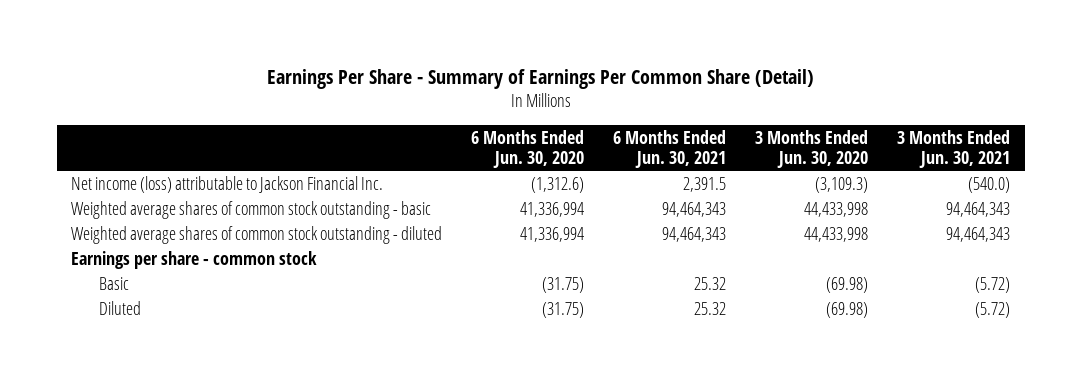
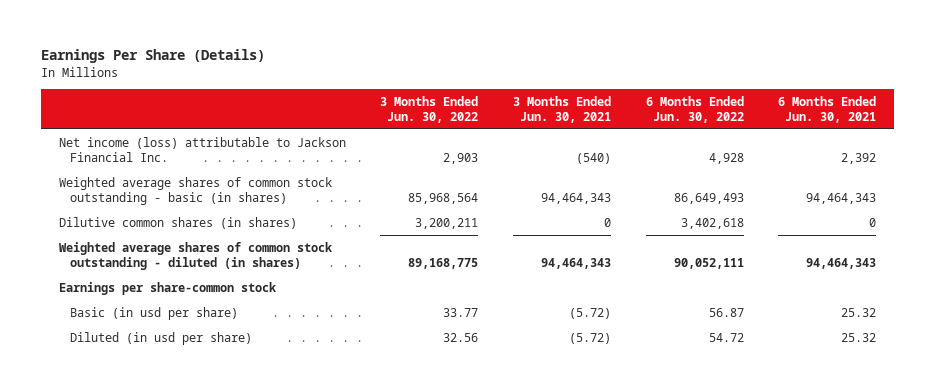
[266,68,814,89] Earnings Per Share - Summary of Earnings Per Common Share (Detail) -> [41,49,266,64] Earnings Per Share (Details)
[471,129,585,168] 6 Months Ended Jun. 30, 2020 -> none
[755,129,869,168] 3 Months Ended Jun. 30, 2020 -> none
none -> [380,95,479,123] 3 Months Ended Jun. 30, 2022
none -> [645,95,744,123] 6 Months Ended Jun. 30, 2022
[683,176,727,192] 2,391.5 -> [841,153,877,165] 2,392
[968,176,1011,193] (540.0) -> [575,153,611,165] (540)
[71,200,432,219] Weighted average shares of common stock outstanding - basic -> [58,176,332,206] Weighted average shares of common stock outstanding - basic (in shares)
none -> [58,216,297,229] Dilutive common shares (in shares)
[71,225,443,244] Weighted average shares of common stock outstanding - diluted -> [58,241,333,271] Weighted average shares of common stock outstanding - diluted (in shares)
[71,250,318,269] Earnings per share - common stock -> [58,281,277,295] Earnings per share-common stock
[98,276,129,290] Basic -> [69,306,238,320] Basic (in usd per share)
[98,300,141,315] Diluted -> [69,331,252,345] Diluted (in usd per share)

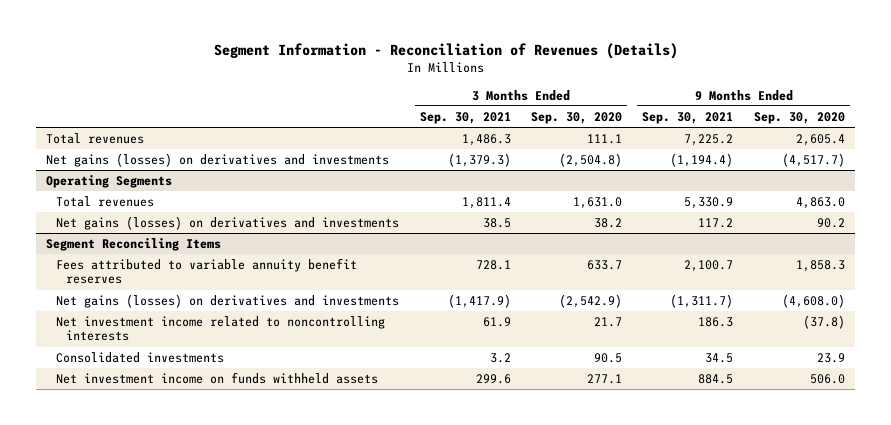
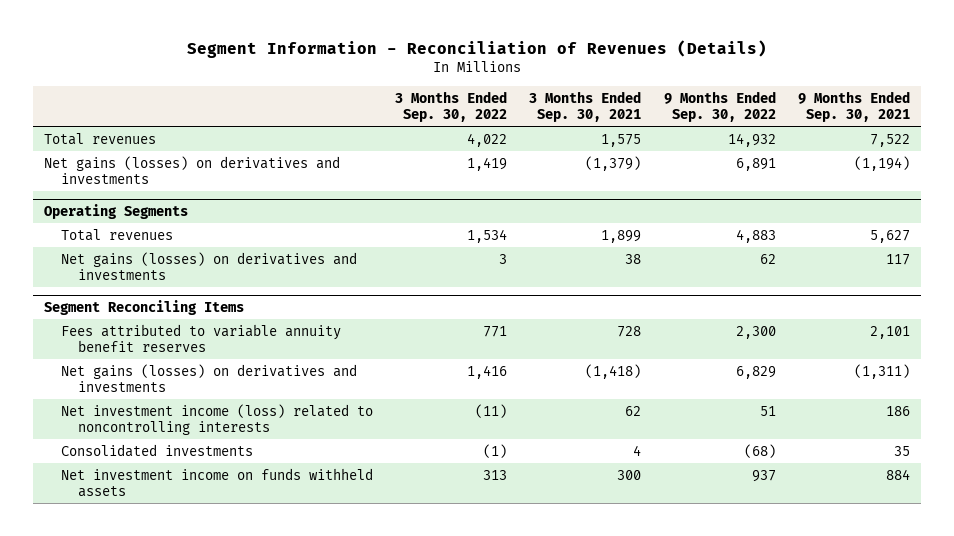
[531,111,623,124] Sep. 30, 2020 -> none
[753,111,845,124] Sep. 30, 2020 -> none
none -> [395,90,508,123] 3 Months Ended Sep. 30, 2022
none -> [663,90,776,123] 9 Months Ended Sep. 30, 2022
[461,133,511,146] 1,486.3 -> [601,133,642,147] 1,575
[684,133,734,146] 7,225.2 -> [870,133,911,147] 7,522
[447,152,511,167] (1,379.3) -> [585,155,642,171] (1,379)
[670,152,734,167] (1,194.4) -> [854,155,911,171] (1,194)
[461,196,511,209] 1,811.4 -> [601,229,642,243] 1,899
[684,196,734,209] 5,330.9 -> [870,229,911,243] 5,627
[482,217,511,228] 38.5 -> [625,253,642,264] 38
[698,217,734,228] 117.2 -> [886,253,911,265] 117
[475,259,511,270] 728.1 -> [617,325,642,337] 728
[684,259,734,272] 2,100.7 -> [870,325,911,339] 2,101
[447,293,511,308] (1,417.9) -> [585,363,642,379] (1,418)
[670,293,734,308] (1,311.7) -> [854,363,911,379] (1,311)
[56,315,386,342] Net investment income related to noncontrolling interests -> [60,403,373,436] Net investment income (loss) related to noncontrolling interests
[482,316,511,327] 61.9 -> [625,405,642,416] 62
[698,316,734,327] 186.3 -> [886,405,911,416] 186
[489,352,511,363] 3.2 -> [633,444,642,456] 4
[705,352,734,363] 34.5 -> [894,445,911,456] 35
[475,373,511,384] 299.6 -> [617,469,642,480] 300
[698,373,734,384] 884.5 -> [886,468,911,480] 884

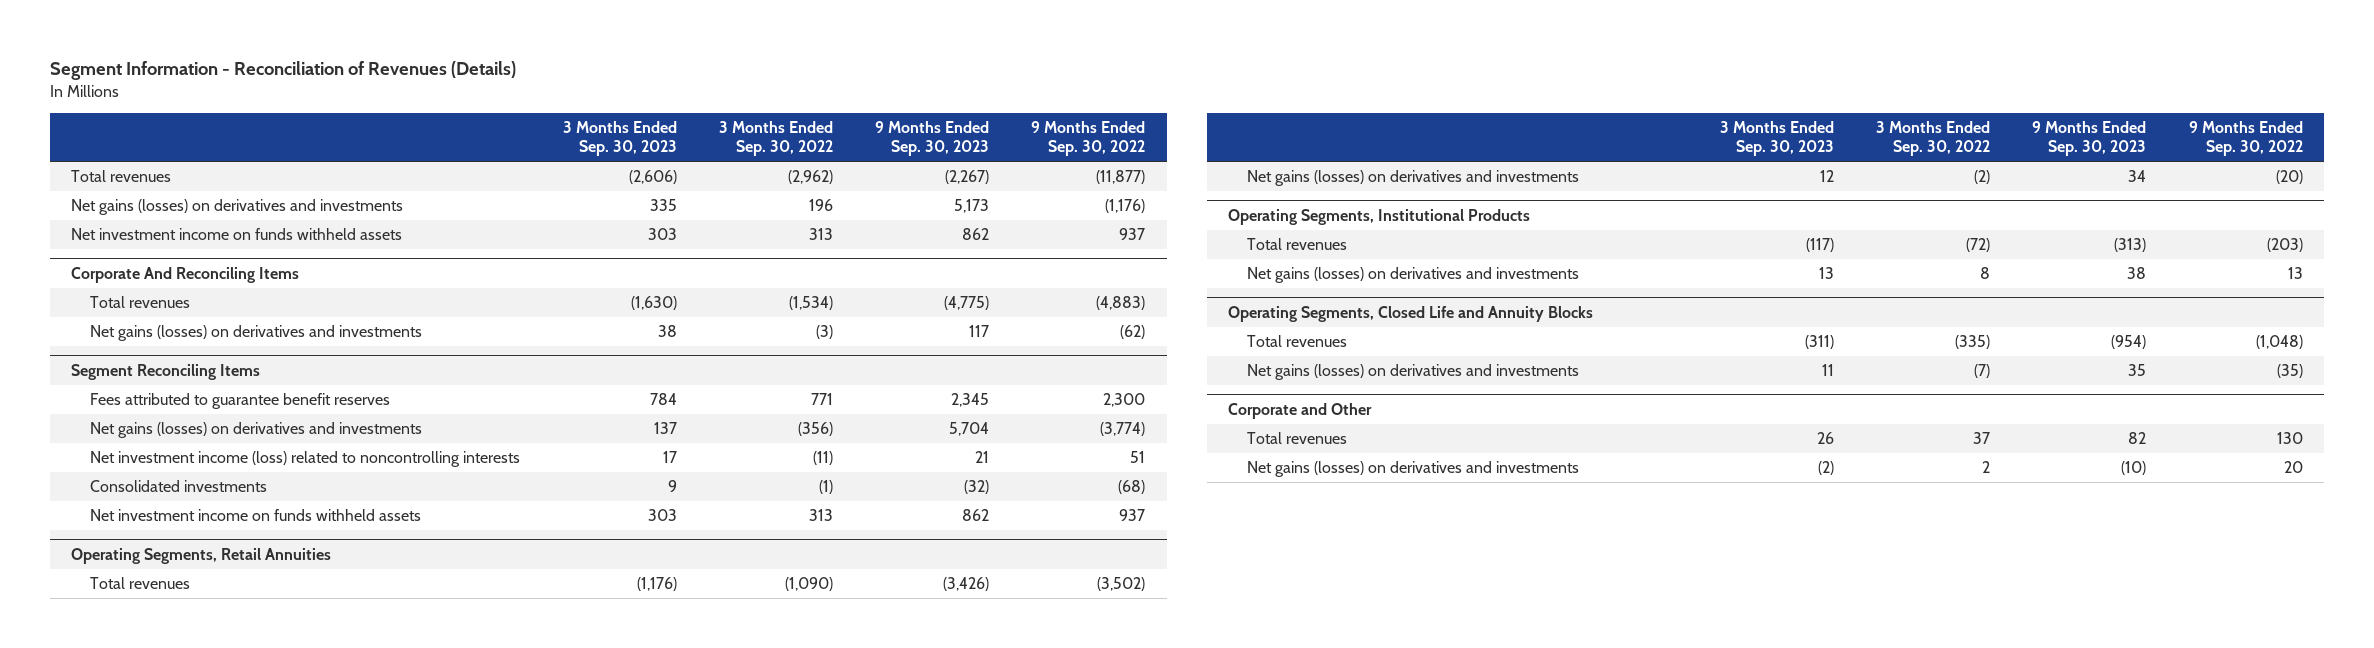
[529,90,642,123] 3 Months Ended Sep. 30, 2021 -> none
[798,90,911,123] 9 Months Ended Sep. 30, 2021 -> none
none -> [562,121,677,157] 3 Months Ended Sep. 30, 2023
none -> [875,121,990,157] 9 Months Ended Sep. 30, 2023
[43,203,188,219] Operating Segments -> none
[467,132,508,147] 4,022 -> [787,170,833,185] (2,962)
[727,132,776,147] 14,932 -> [1096,170,1146,185] (11,877)
[467,156,508,171] 1,419 -> [808,199,833,212] 196
[735,157,776,171] 6,891 -> [1105,199,1146,214] (1,176)
none -> [70,228,402,241] Net investment income on funds withheld assets
none -> [70,266,299,283] Corporate And Reconciling Items
[467,228,508,243] 1,534 -> [788,296,833,311] (1,534)
[735,228,776,243] 4,883 -> [1096,296,1146,311] (4,883)
[499,253,508,264] 3 -> [815,325,833,340] (3)
[759,253,776,264] 62 -> [1120,325,1146,340] (62)
[60,323,341,353] Fees attributed to variable annuity benefit reserves -> [90,393,391,410] Fees attributed to guarantee benefit reserves
[467,364,508,379] 1,416 -> [797,422,833,437] (356)
[735,365,776,379] 6,829 -> [1100,422,1146,437] (3,774)
none -> [70,547,331,564] Operating Segments, Retail Annuities
none -> [90,577,191,590] Total revenues
none -> [1247,170,1580,187] Net gains (losses) on derivatives and investments
none -> [1228,208,1531,225] Operating Segments, Institutional Products
none -> [1247,238,1348,251] Total revenues
none -> [1247,267,1580,284] Net gains (losses) on derivatives and investments
none -> [1228,305,1594,322] Operating Segments, Closed Life and Annuity Blocks
none -> [1247,335,1348,348] Total revenues
none -> [1247,364,1580,381] Net gains (losses) on derivatives and investments
none -> [1228,402,1373,419] Corporate and Other
none -> [1247,432,1348,445] Total revenues
none -> [1247,461,1580,478] Net gains (losses) on derivatives and investments

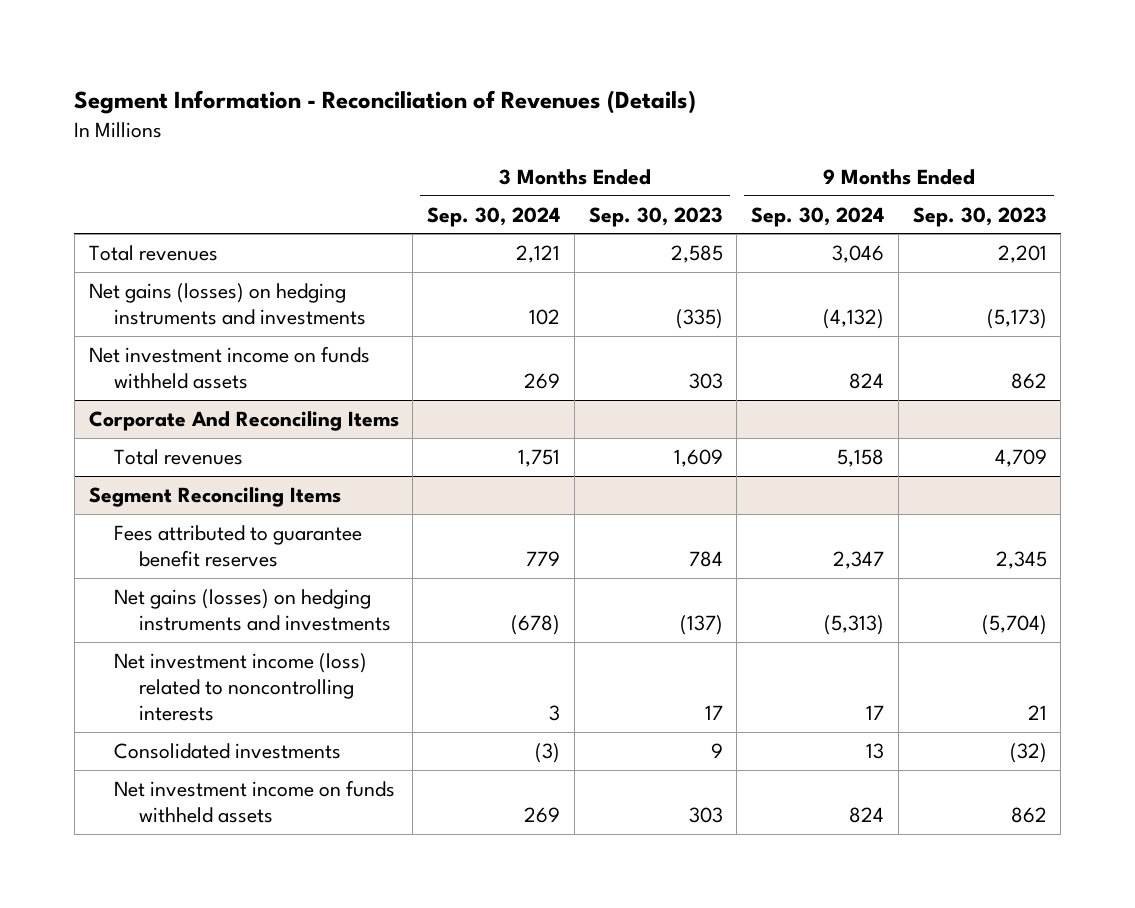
[718,121,833,157] 3 Months Ended Sep. 30, 2022 -> none
[1031,121,1146,157] 9 Months Ended Sep. 30, 2022 -> none
none -> [427,206,561,227] Sep. 30, 2024
none -> [751,206,885,227] Sep. 30, 2024
[628,170,677,185] (2,606) -> [670,244,723,263] 2,585
[945,170,990,185] (2,267) -> [997,244,1047,263] 2,201
[70,199,403,216] Net gains (losses) on derivatives and investments -> [88,282,366,325] Net gains (losses) on hedging instruments and investments
[649,199,677,212] 335 -> [675,308,723,329] (335)
[954,199,990,214] 5,173 -> [986,308,1047,329] (5,173)
[90,325,423,342] Net gains (losses) on derivatives and investments -> none
[630,296,677,311] (1,630) -> [673,448,723,467] 1,609
[944,296,990,311] (4,775) -> [994,448,1047,467] 4,709
[90,422,423,439] Net gains (losses) on derivatives and investments -> [113,588,391,631] Net gains (losses) on hedging instruments and investments
[653,422,677,435] 137 -> [679,614,723,635] (137)
[949,422,990,437] 5,704 -> [981,614,1047,635] (5,704)
[70,547,331,564] Operating Segments, Retail Annuities -> none
[90,577,191,590] Total revenues -> none
[1247,170,1580,187] Net gains (losses) on derivatives and investments -> none
[1228,208,1531,225] Operating Segments, Institutional Products -> none
[1247,238,1348,251] Total revenues -> none
[1247,267,1580,284] Net gains (losses) on derivatives and investments -> none
[1228,305,1594,322] Operating Segments, Closed Life and Annuity Blocks -> none
[1247,335,1348,348] Total revenues -> none
[1247,364,1580,381] Net gains (losses) on derivatives and investments -> none
[1228,402,1373,419] Corporate and Other -> none
[1247,432,1348,445] Total revenues -> none
[1247,461,1580,478] Net gains (losses) on derivatives and investments -> none

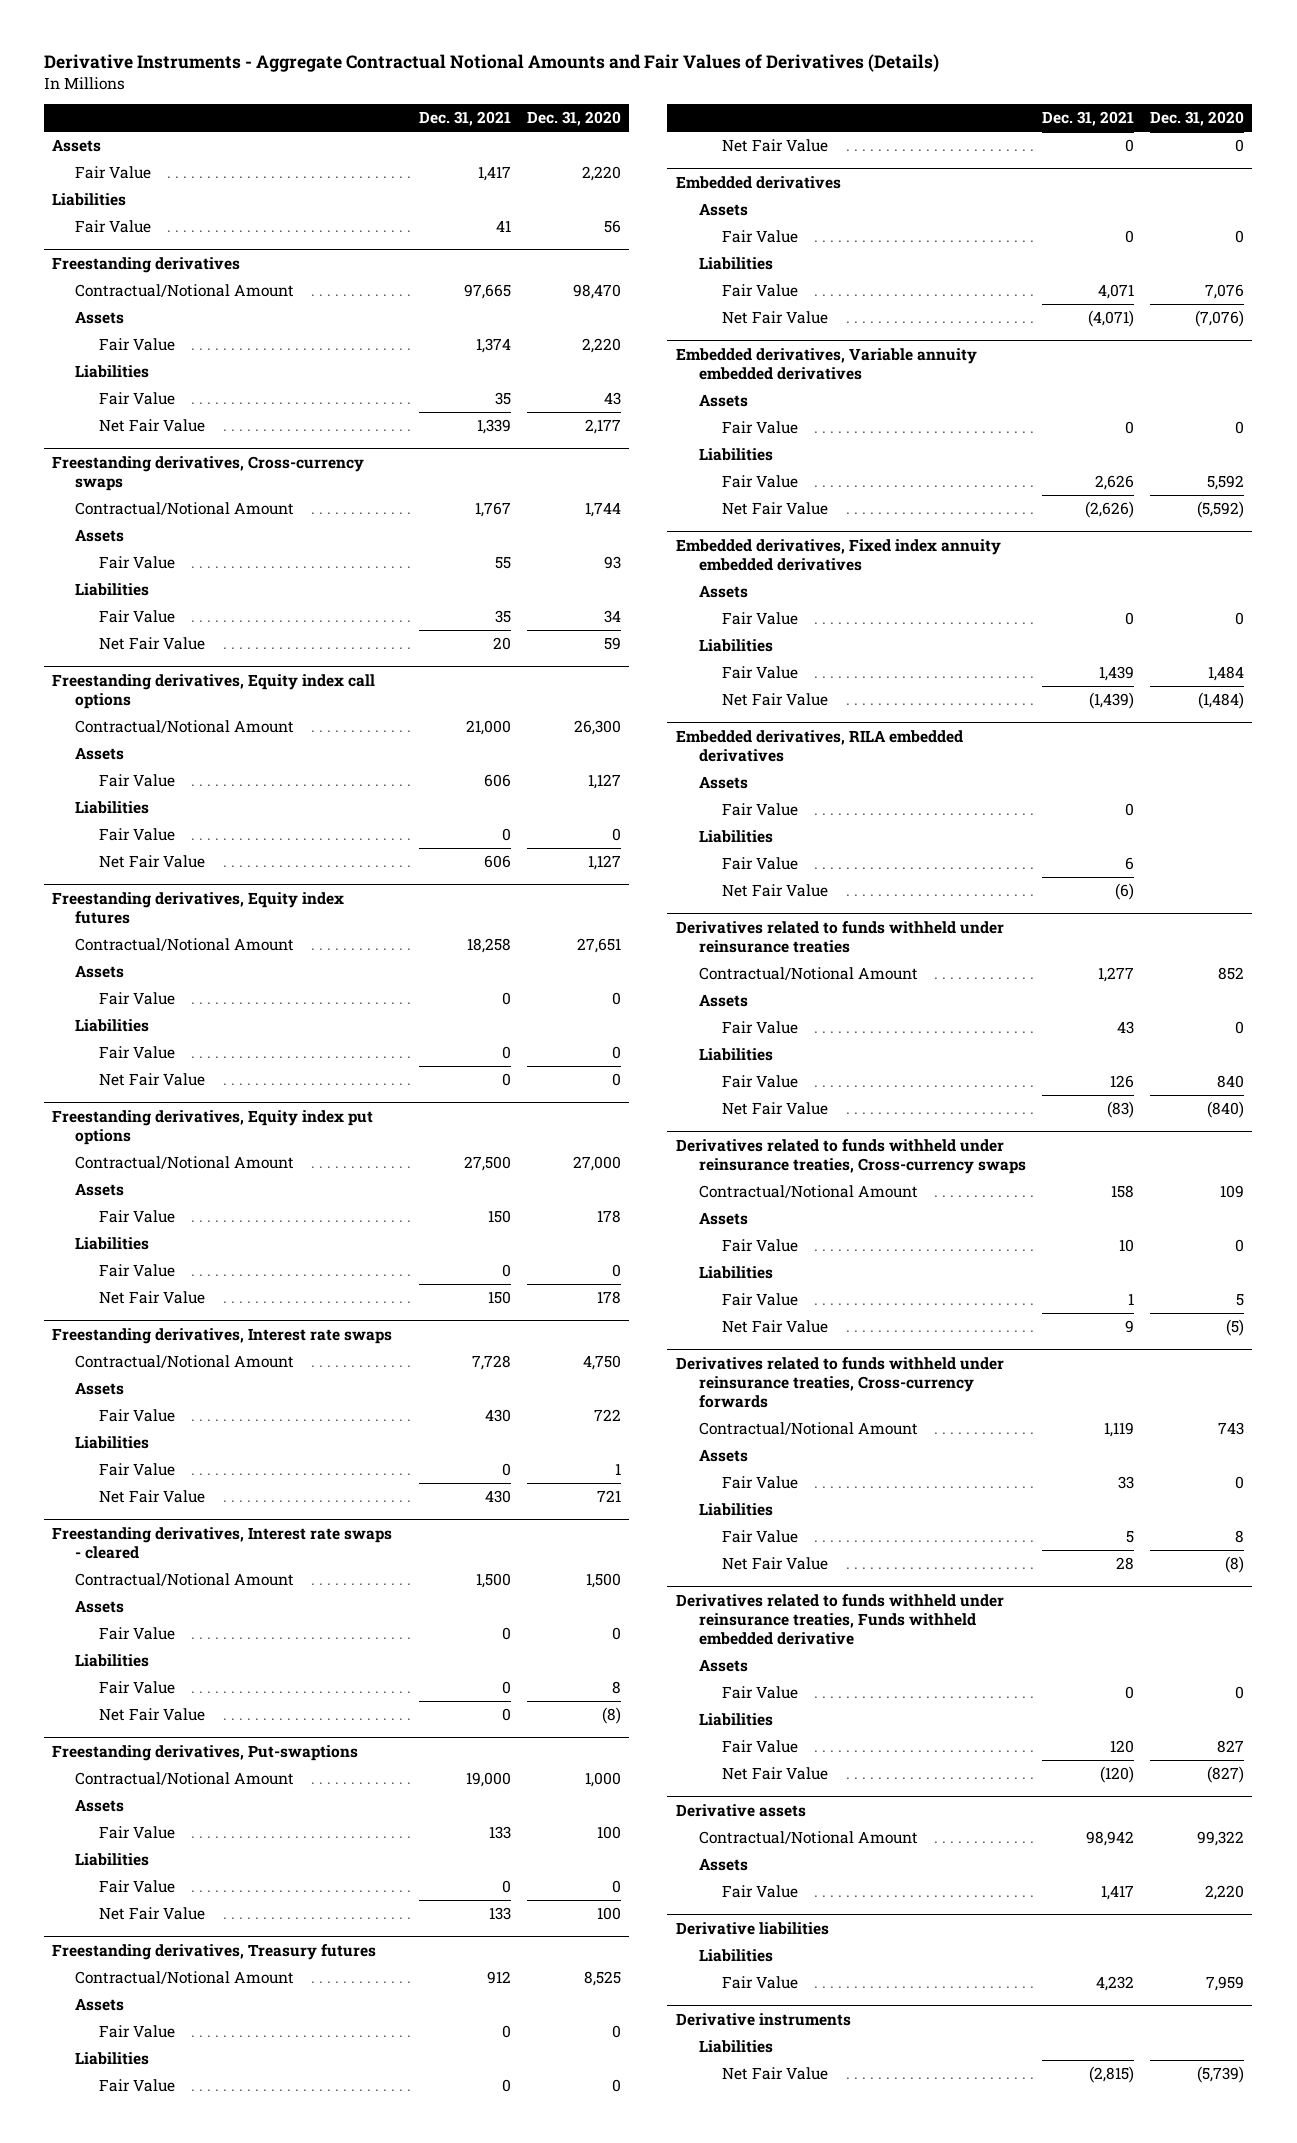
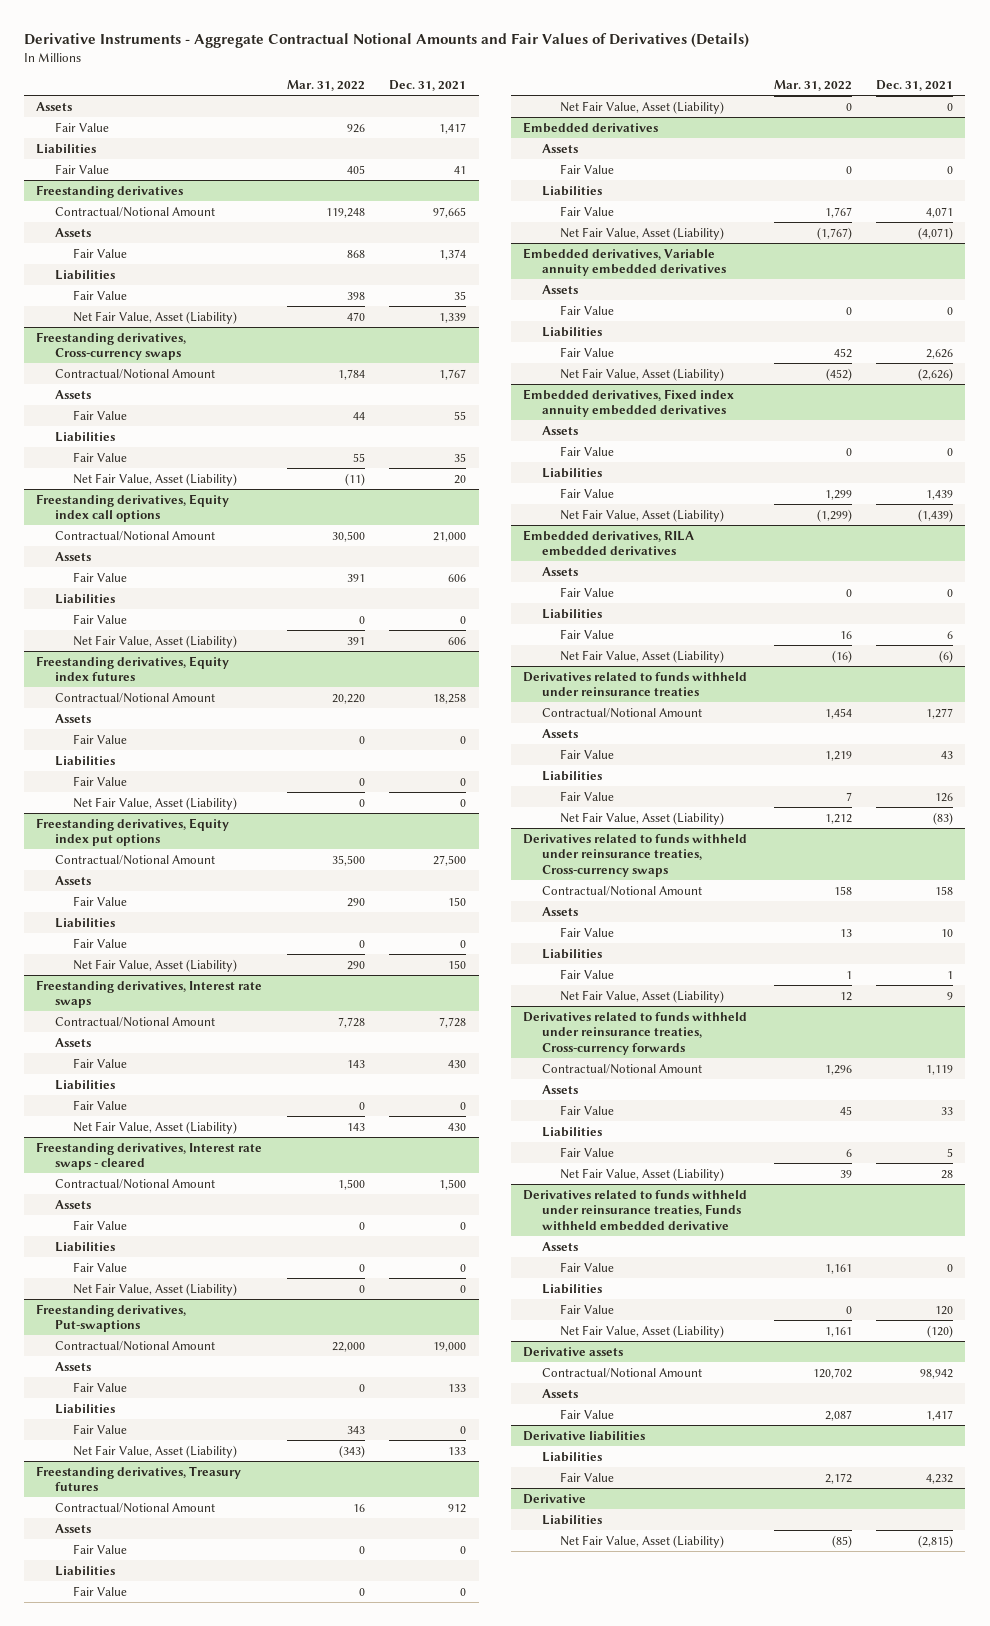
[526,111,621,127] Dec. 31, 2020 -> none
none -> [286,80,365,92] Mar. 31, 2022
[98,419,205,433] Net Fair Value -> [73,310,238,324] Net Fair Value, Asset (Liability)
[98,637,205,651] Net Fair Value -> [73,472,238,486] Net Fair Value, Asset (Liability)
[98,855,205,869] Net Fair Value -> [73,634,238,648] Net Fair Value, Asset (Liability)
[98,1073,205,1087] Net Fair Value -> [73,796,238,810] Net Fair Value, Asset (Liability)
[98,1291,205,1305] Net Fair Value -> [73,958,238,972] Net Fair Value, Asset (Liability)
[98,1490,205,1504] Net Fair Value -> [73,1120,238,1134] Net Fair Value, Asset (Liability)
[98,1708,205,1722] Net Fair Value -> [73,1282,238,1296] Net Fair Value, Asset (Liability)
[98,1907,205,1921] Net Fair Value -> [73,1444,238,1458] Net Fair Value, Asset (Liability)
[721,139,828,153] Net Fair Value -> [559,100,724,114] Net Fair Value, Asset (Liability)
[721,311,828,325] Net Fair Value -> [559,226,724,240] Net Fair Value, Asset (Liability)
[721,502,828,516] Net Fair Value -> [559,367,724,381] Net Fair Value, Asset (Liability)
[721,693,828,707] Net Fair Value -> [559,508,724,522] Net Fair Value, Asset (Liability)
[721,884,828,898] Net Fair Value -> [559,649,724,663] Net Fair Value, Asset (Liability)
[721,1102,828,1116] Net Fair Value -> [559,811,724,825] Net Fair Value, Asset (Liability)
[721,1320,828,1334] Net Fair Value -> [559,989,724,1003] Net Fair Value, Asset (Liability)
[721,1557,828,1571] Net Fair Value -> [559,1167,724,1181] Net Fair Value, Asset (Liability)
[721,1767,828,1781] Net Fair Value -> [559,1324,724,1338] Net Fair Value, Asset (Liability)
[675,2012,851,2026] Derivative instruments -> [523,1493,587,1504] Derivative
[721,2067,828,2081] Net Fair Value -> [559,1534,724,1548] Net Fair Value, Asset (Liability)

